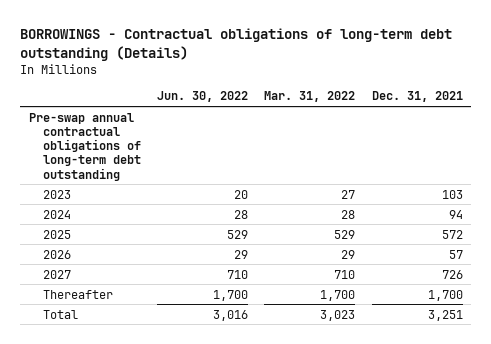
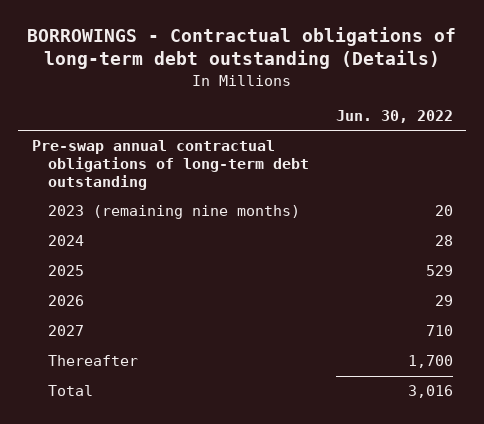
[264,91,356,103] Mar. 31, 2022 -> none
[371,91,463,103] Dec. 31, 2021 -> none
[42,189,71,199] 2023 -> [48,205,301,220] 2023 (remaining nine months)

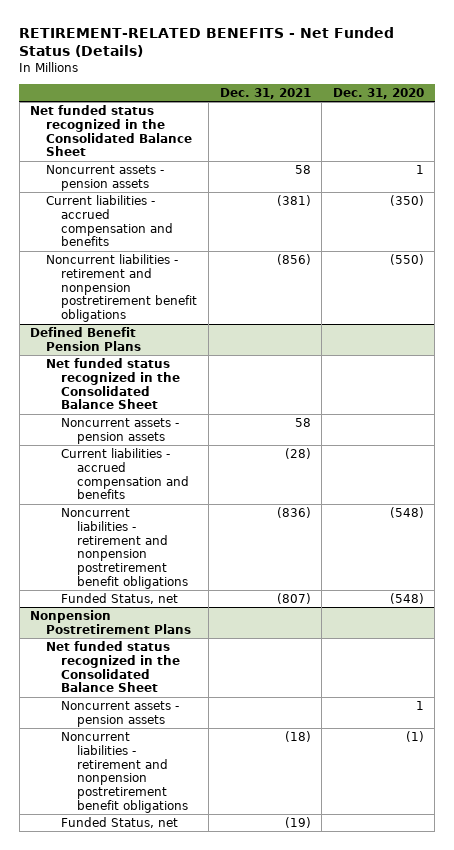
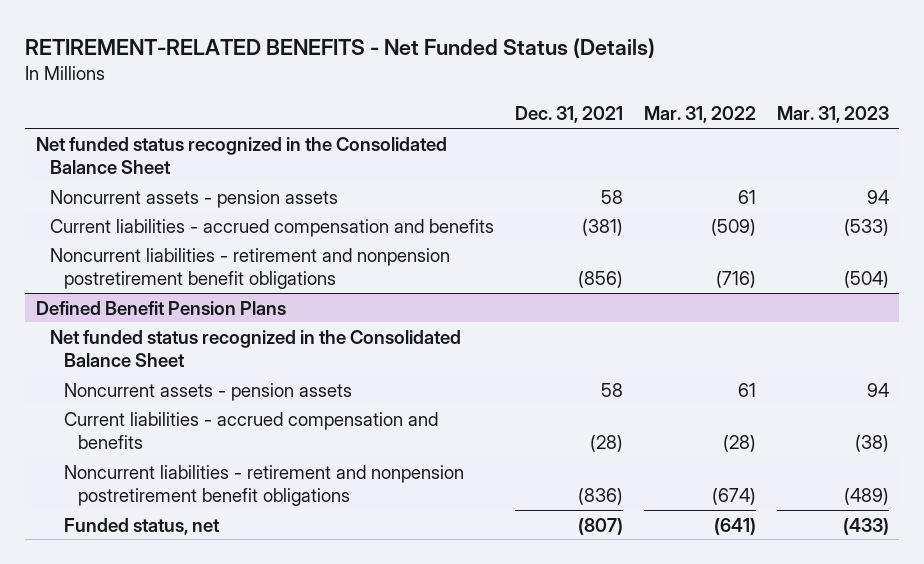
[332,88,424,100] Dec. 31, 2020 -> none
none -> [643,106,756,124] Mar. 31, 2022
none -> [776,106,889,124] Mar. 31, 2023
[30,609,191,634] Nonpension Postretirement Plans -> none
[45,640,181,693] Net funded status recognized in the Consolidated Balance Sheet -> none
[61,700,180,727] Noncurrent assets - pension assets -> none
[61,731,188,814] Noncurrent liabilities - retirement and nonpension postretirement benefit obligations -> none
[61,816,179,828] Funded Status, net -> none
[61,592,179,604] Funded Status, net -> [63,517,220,535] Funded status, net

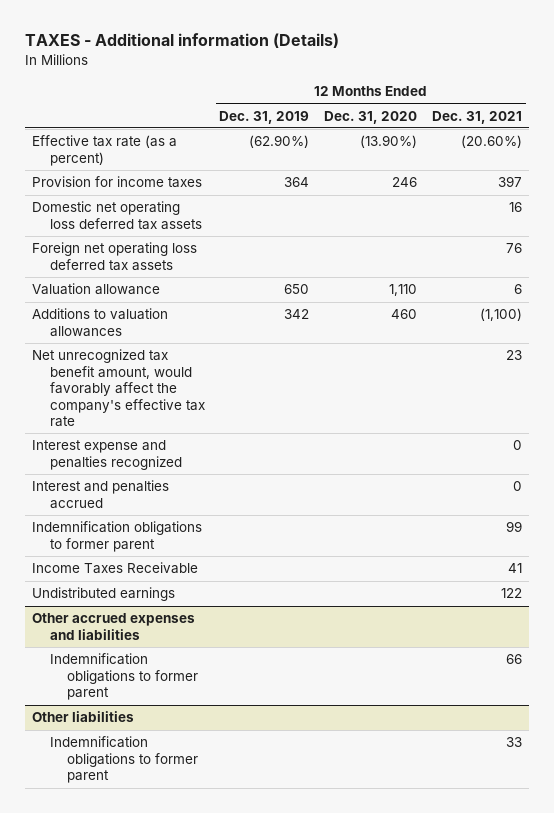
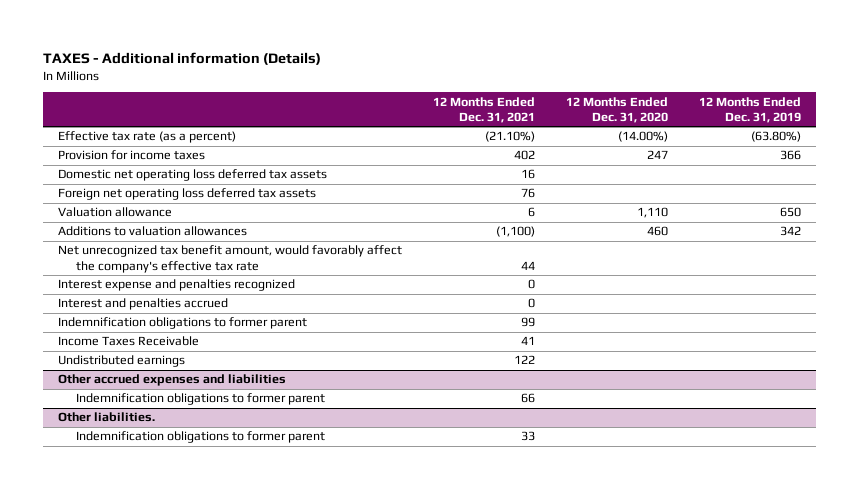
[249,135,310,149] (62.90%) -> [750,131,801,143] (63.80%)
[360,135,418,149] (13.90%) -> [618,131,669,143] (14.00%)
[460,135,522,149] (20.60%) -> [485,131,536,143] (21.10%)
[284,177,310,188] 364 -> [779,150,801,161] 366
[392,177,418,188] 246 -> [647,150,669,160] 247
[497,176,522,188] 397 -> [514,150,536,161] 402
[505,350,522,361] 23 -> [521,260,536,270] 44
[32,711,135,723] Other liabilities -> [58,412,156,423] Other liabilities.

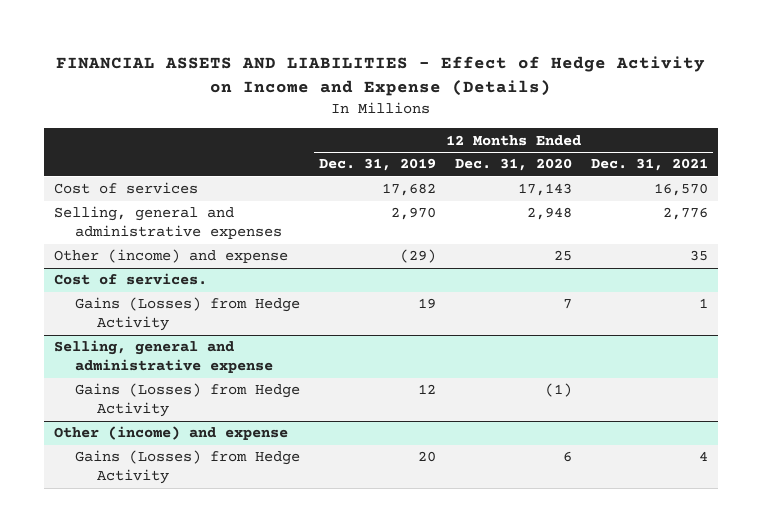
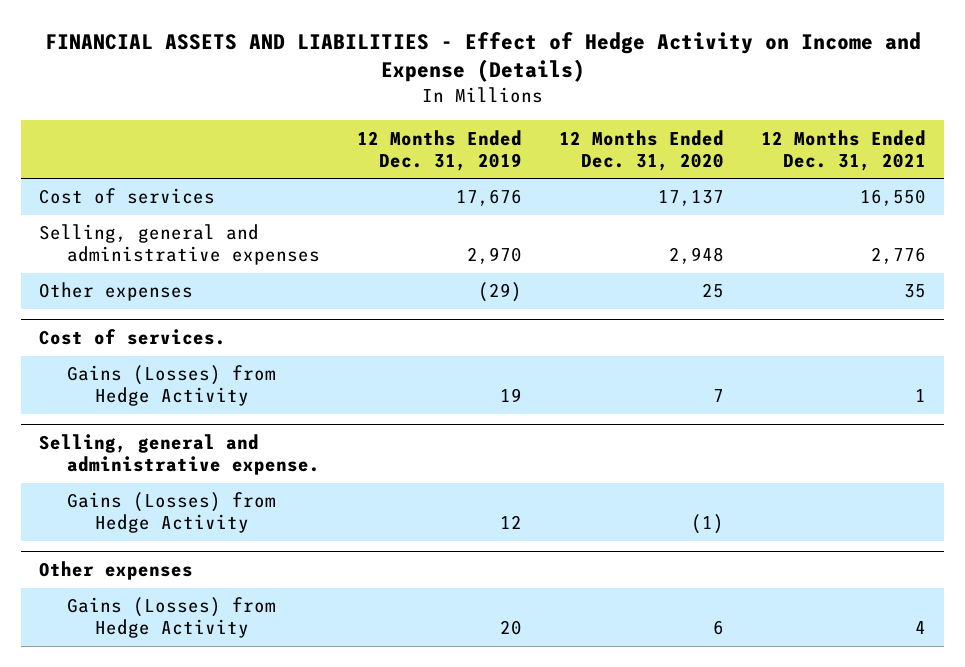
[382,183,437,197] 17,682 -> [456,189,523,207] 17,676
[518,183,573,197] 17,143 -> [658,190,725,207] 17,137
[654,183,709,197] 16,570 -> [860,189,927,207] 16,550
[53,249,288,264] Other (income) and expense -> [39,282,194,302] Other expenses
[53,340,274,374] Selling, general and administrative expense -> [39,434,321,476] Selling, general and administrative expense.
[53,426,288,441] Other (income) and expense -> [39,561,194,581] Other expenses

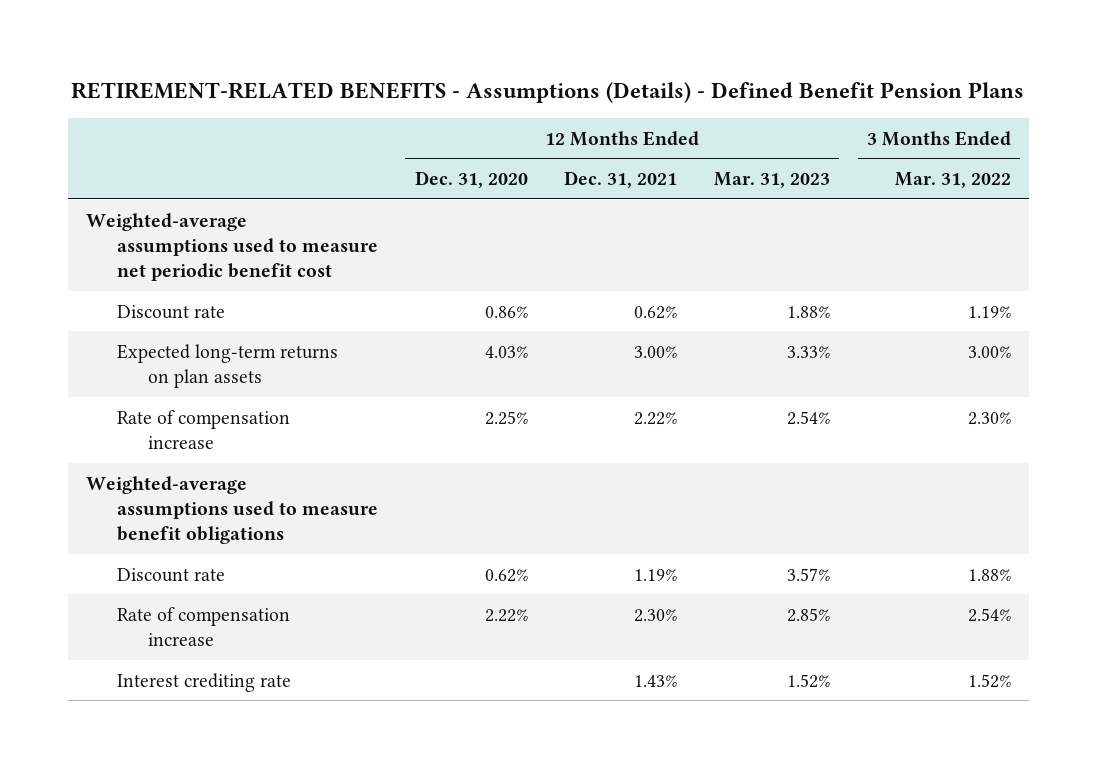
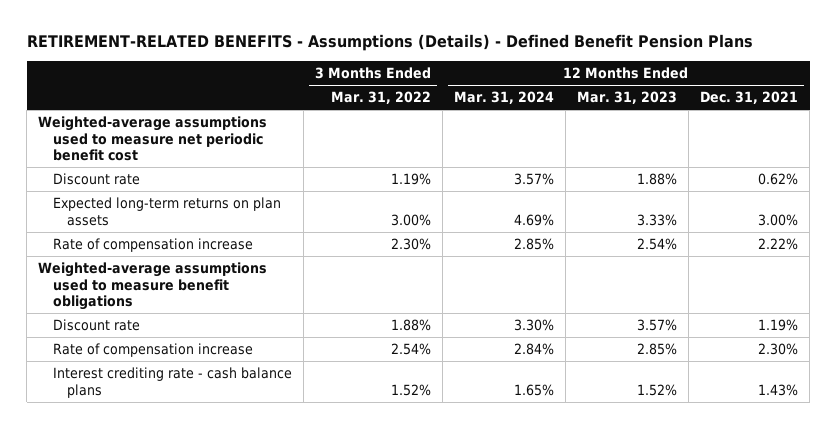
[414,170,528,188] Dec. 31, 2020 -> none
none -> [453,91,554,105] Mar. 31, 2024
[116,672,291,692] Interest crediting rate -> [52,366,292,398] Interest crediting rate - cash balance plans

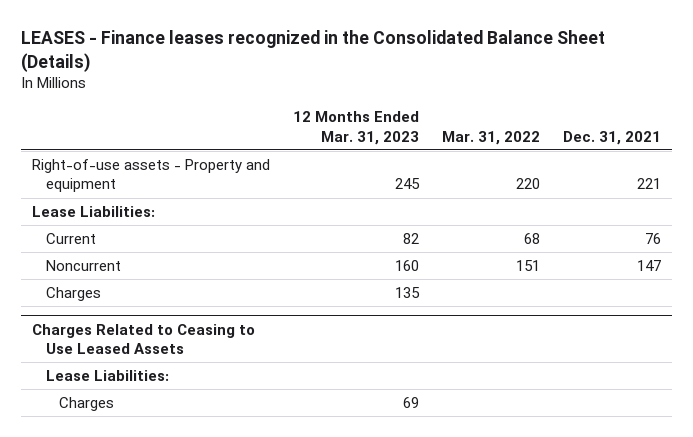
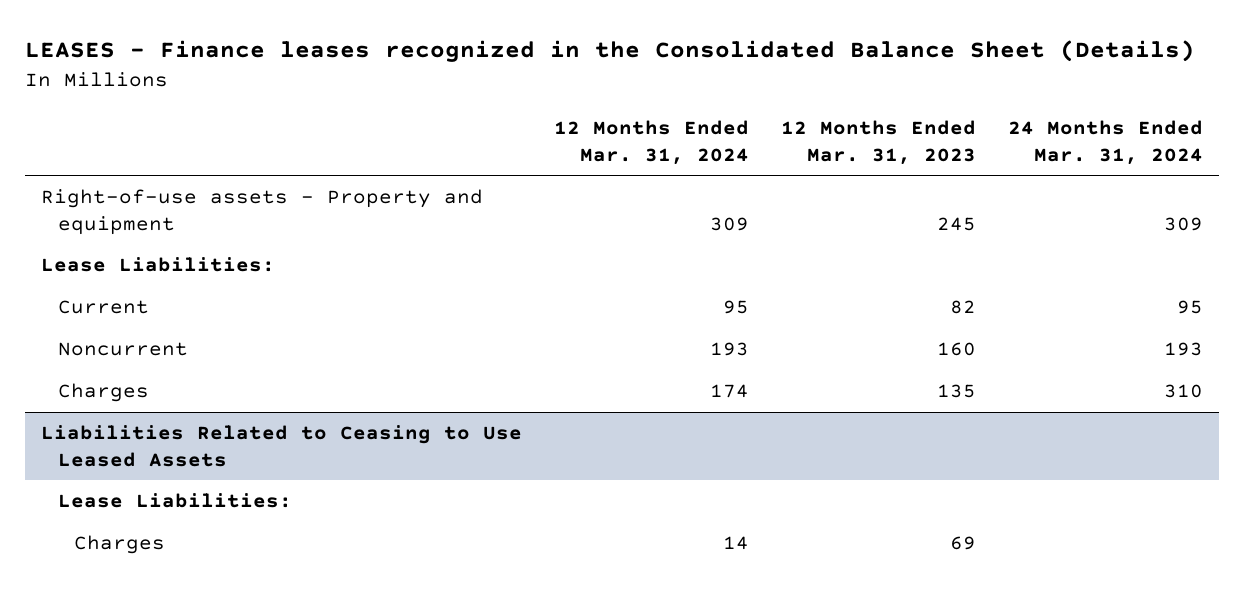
[442,130,541,145] Mar. 31, 2022 -> none
[562,130,661,145] Dec. 31, 2021 -> none
none -> [553,120,749,165] 12 Months Ended Mar. 31, 2024
none -> [1007,120,1203,165] 24 Months Ended Mar. 31, 2024
[32,323,256,355] Charges Related to Ceasing to Use Leased Assets -> [40,425,522,467] Liabilities Related to Ceasing to Use Leased Assets

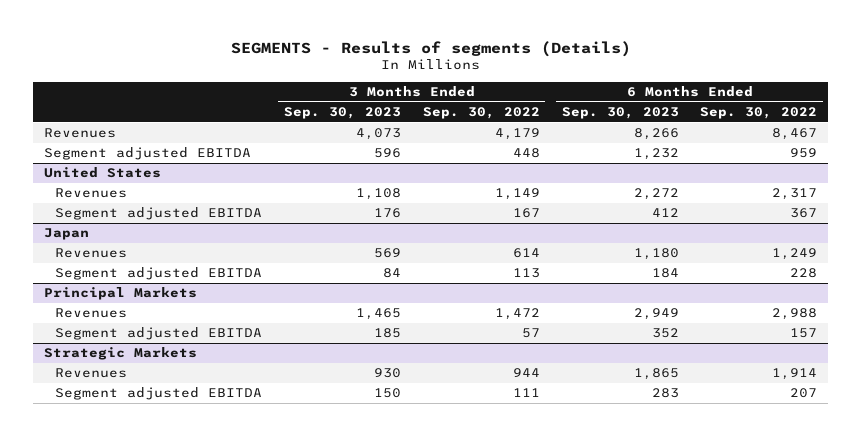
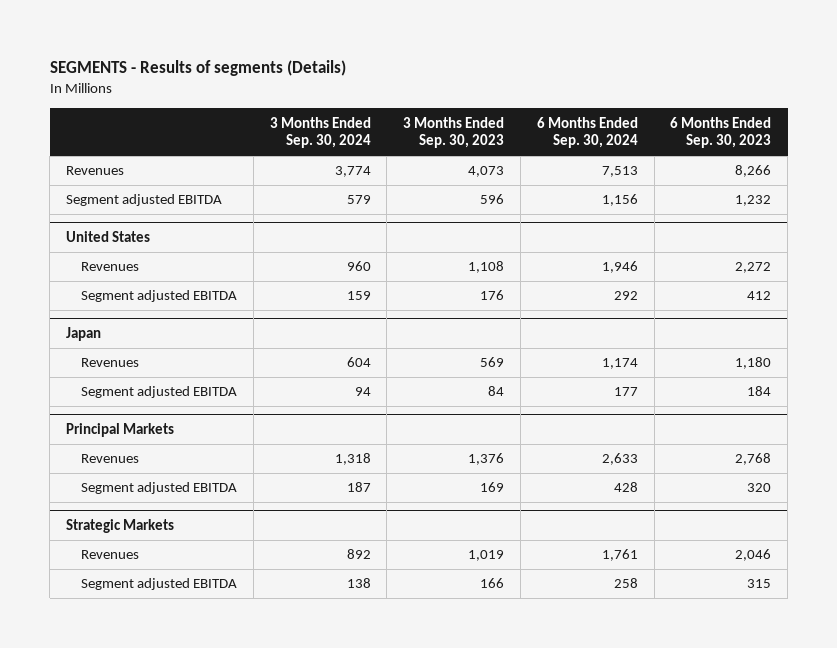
[422,107,540,120] Sep. 30, 2022 -> none
[700,107,818,120] Sep. 30, 2022 -> none
none -> [269,116,371,149] 3 Months Ended Sep. 30, 2024
none -> [536,116,638,149] 6 Months Ended Sep. 30, 2024
[355,308,401,321] 1,465 -> [468,453,505,466] 1,376
[633,308,679,321] 2,949 -> [735,453,772,466] 2,768
[373,328,401,339] 185 -> [480,482,505,493] 169
[651,328,679,339] 352 -> [747,483,772,493] 320
[373,368,401,379] 930 -> [468,550,505,562] 1,019
[633,368,679,381] 1,865 -> [735,549,772,562] 2,046
[373,388,401,399] 150 -> [480,578,505,589] 166
[651,388,679,399] 283 -> [747,579,772,589] 315

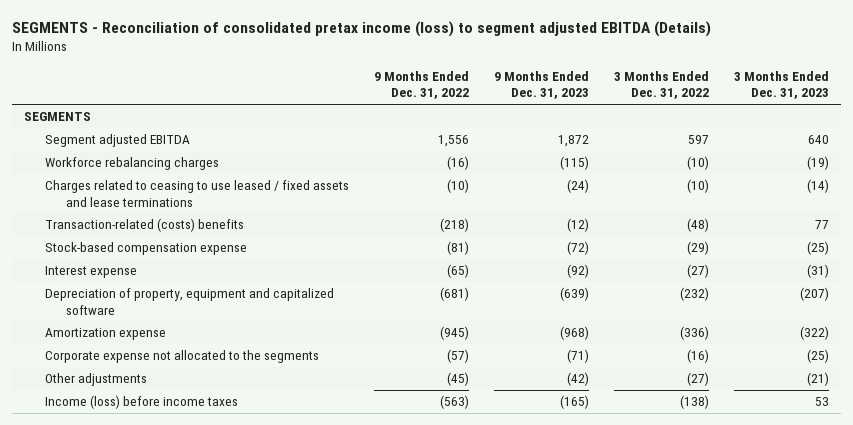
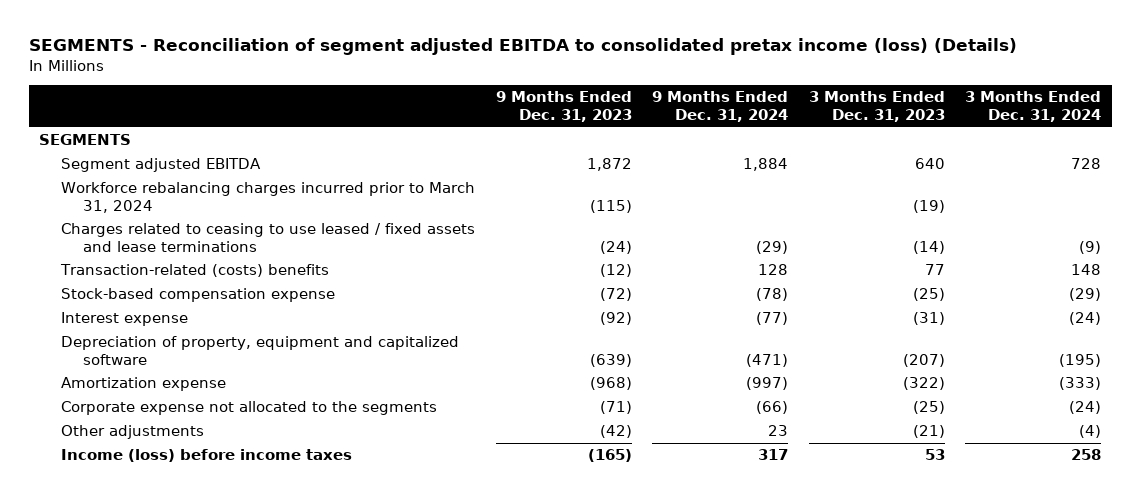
[11,20,711,37] SEGMENTS - Reconciliation of consolidated pretax income (loss) to segment adjusted EBITDA (Details) -> [29,38,1018,56] SEGMENTS - Reconciliation of segment adjusted EBITDA to consolidated pretax income (loss) (Details)
[373,71,469,100] 9 Months Ended Dec. 31, 2022 -> none
[613,71,709,100] 3 Months Ended Dec. 31, 2022 -> none
none -> [652,91,789,122] 9 Months Ended Dec. 31, 2024
none -> [965,91,1102,122] 3 Months Ended Dec. 31, 2024
[44,157,219,171] Workforce rebalancing charges -> [61,182,476,213] Workforce rebalancing charges incurred prior to March 31, 2024

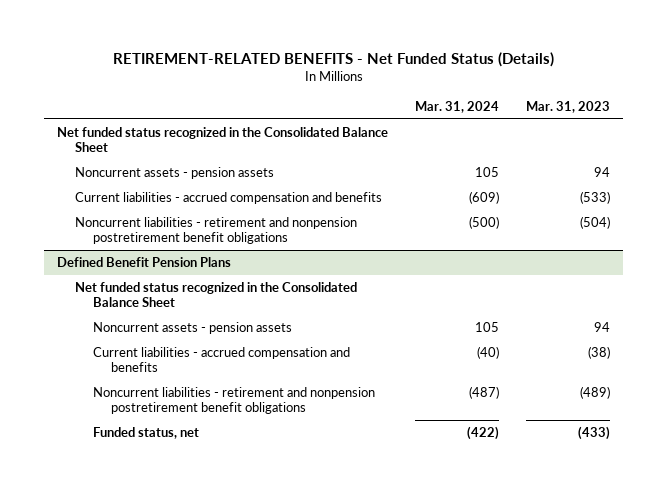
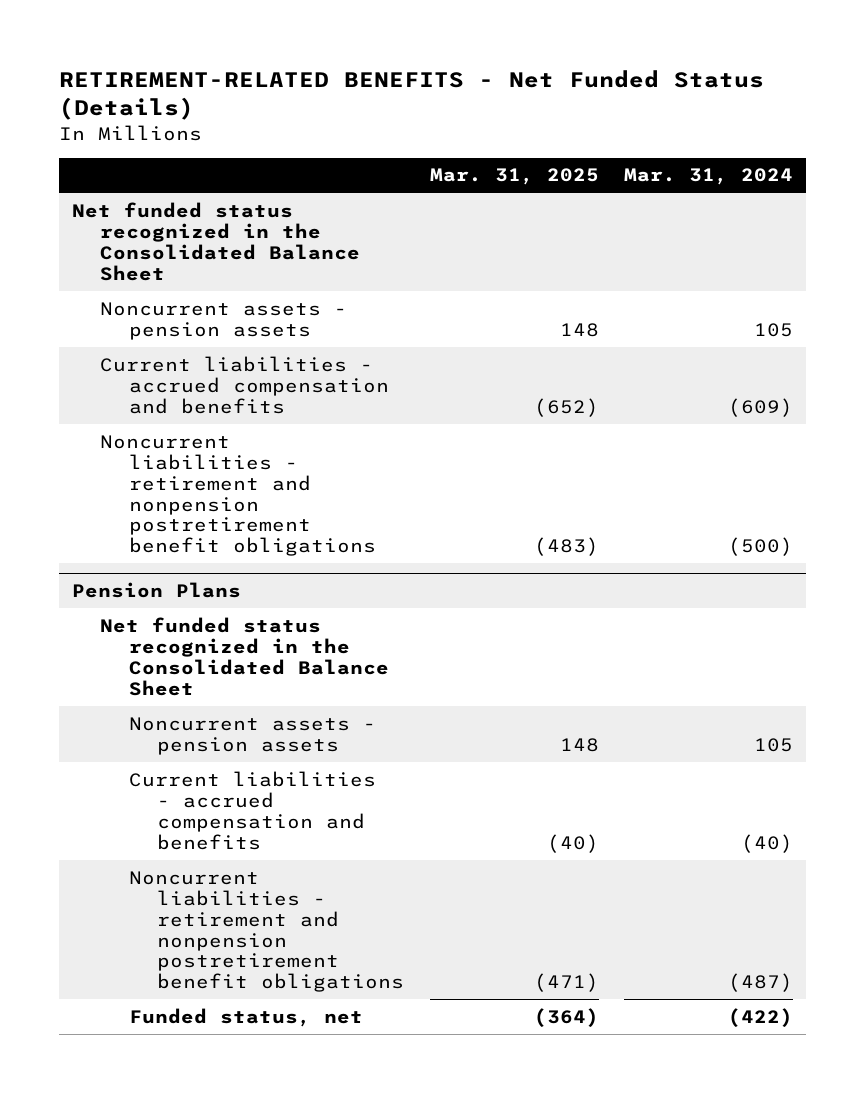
[525,101,610,114] Mar. 31, 2023 -> none
none -> [429,168,599,186] Mar. 31, 2025
[57,257,232,268] Defined Benefit Pension Plans -> [71,582,241,599] Pension Plans

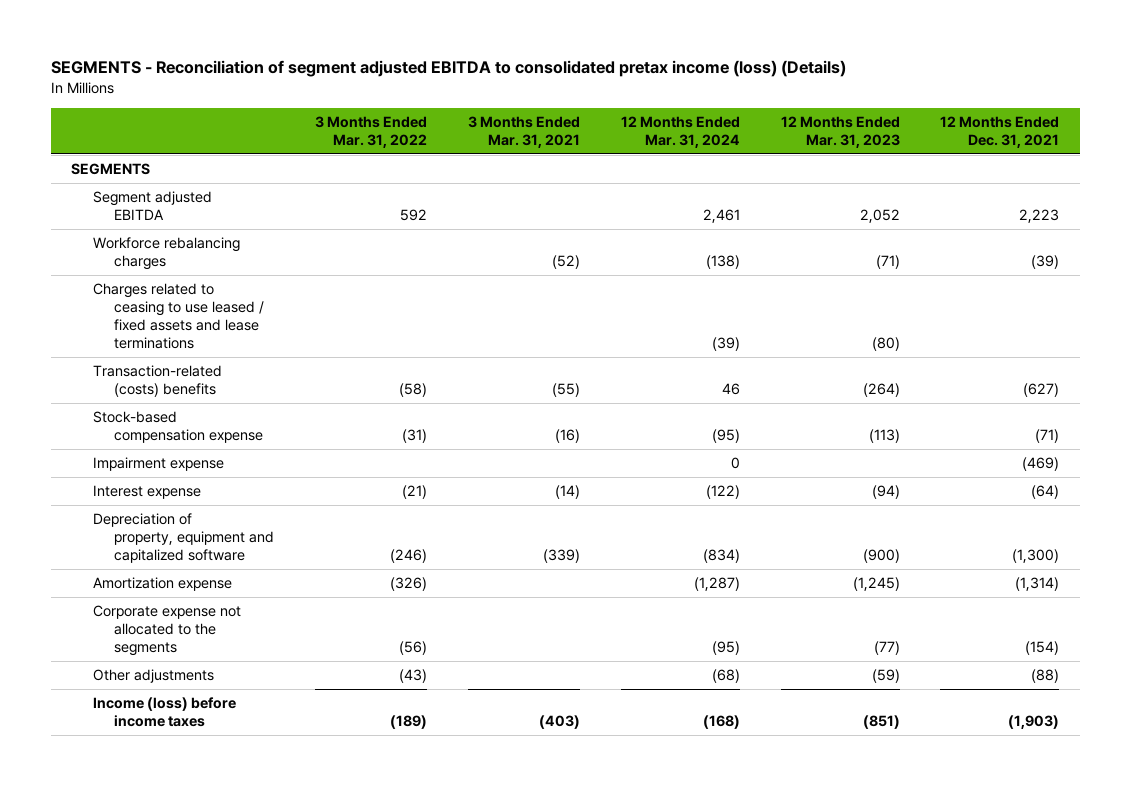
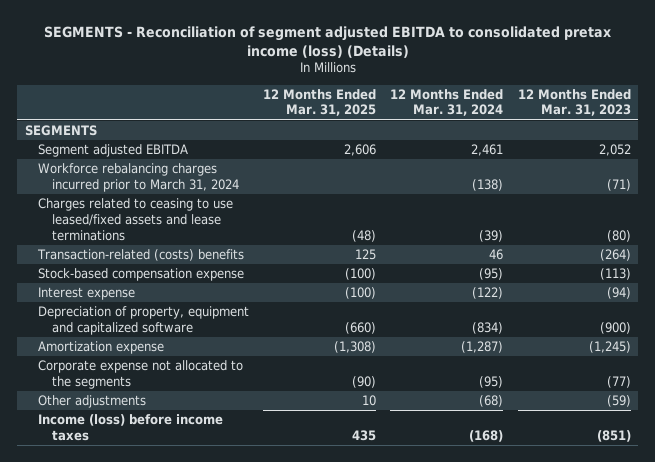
[315,115,428,148] 3 Months Ended Mar. 31, 2022 -> none
[468,115,581,148] 3 Months Ended Mar. 31, 2021 -> none
[940,115,1060,148] 12 Months Ended Dec. 31, 2021 -> none
none -> [263,88,377,117] 12 Months Ended Mar. 31, 2025
[92,237,240,271] Workforce rebalancing charges -> [38,163,240,192] Workforce rebalancing charges incurred prior to March 31, 2024
[92,283,265,350] Charges related to ceasing to use leased / fixed assets and lease terminations -> [38,198,234,241] Charges related to ceasing to use leased/fixed assets and lease terminations
[92,457,224,472] Impairment expense -> none

